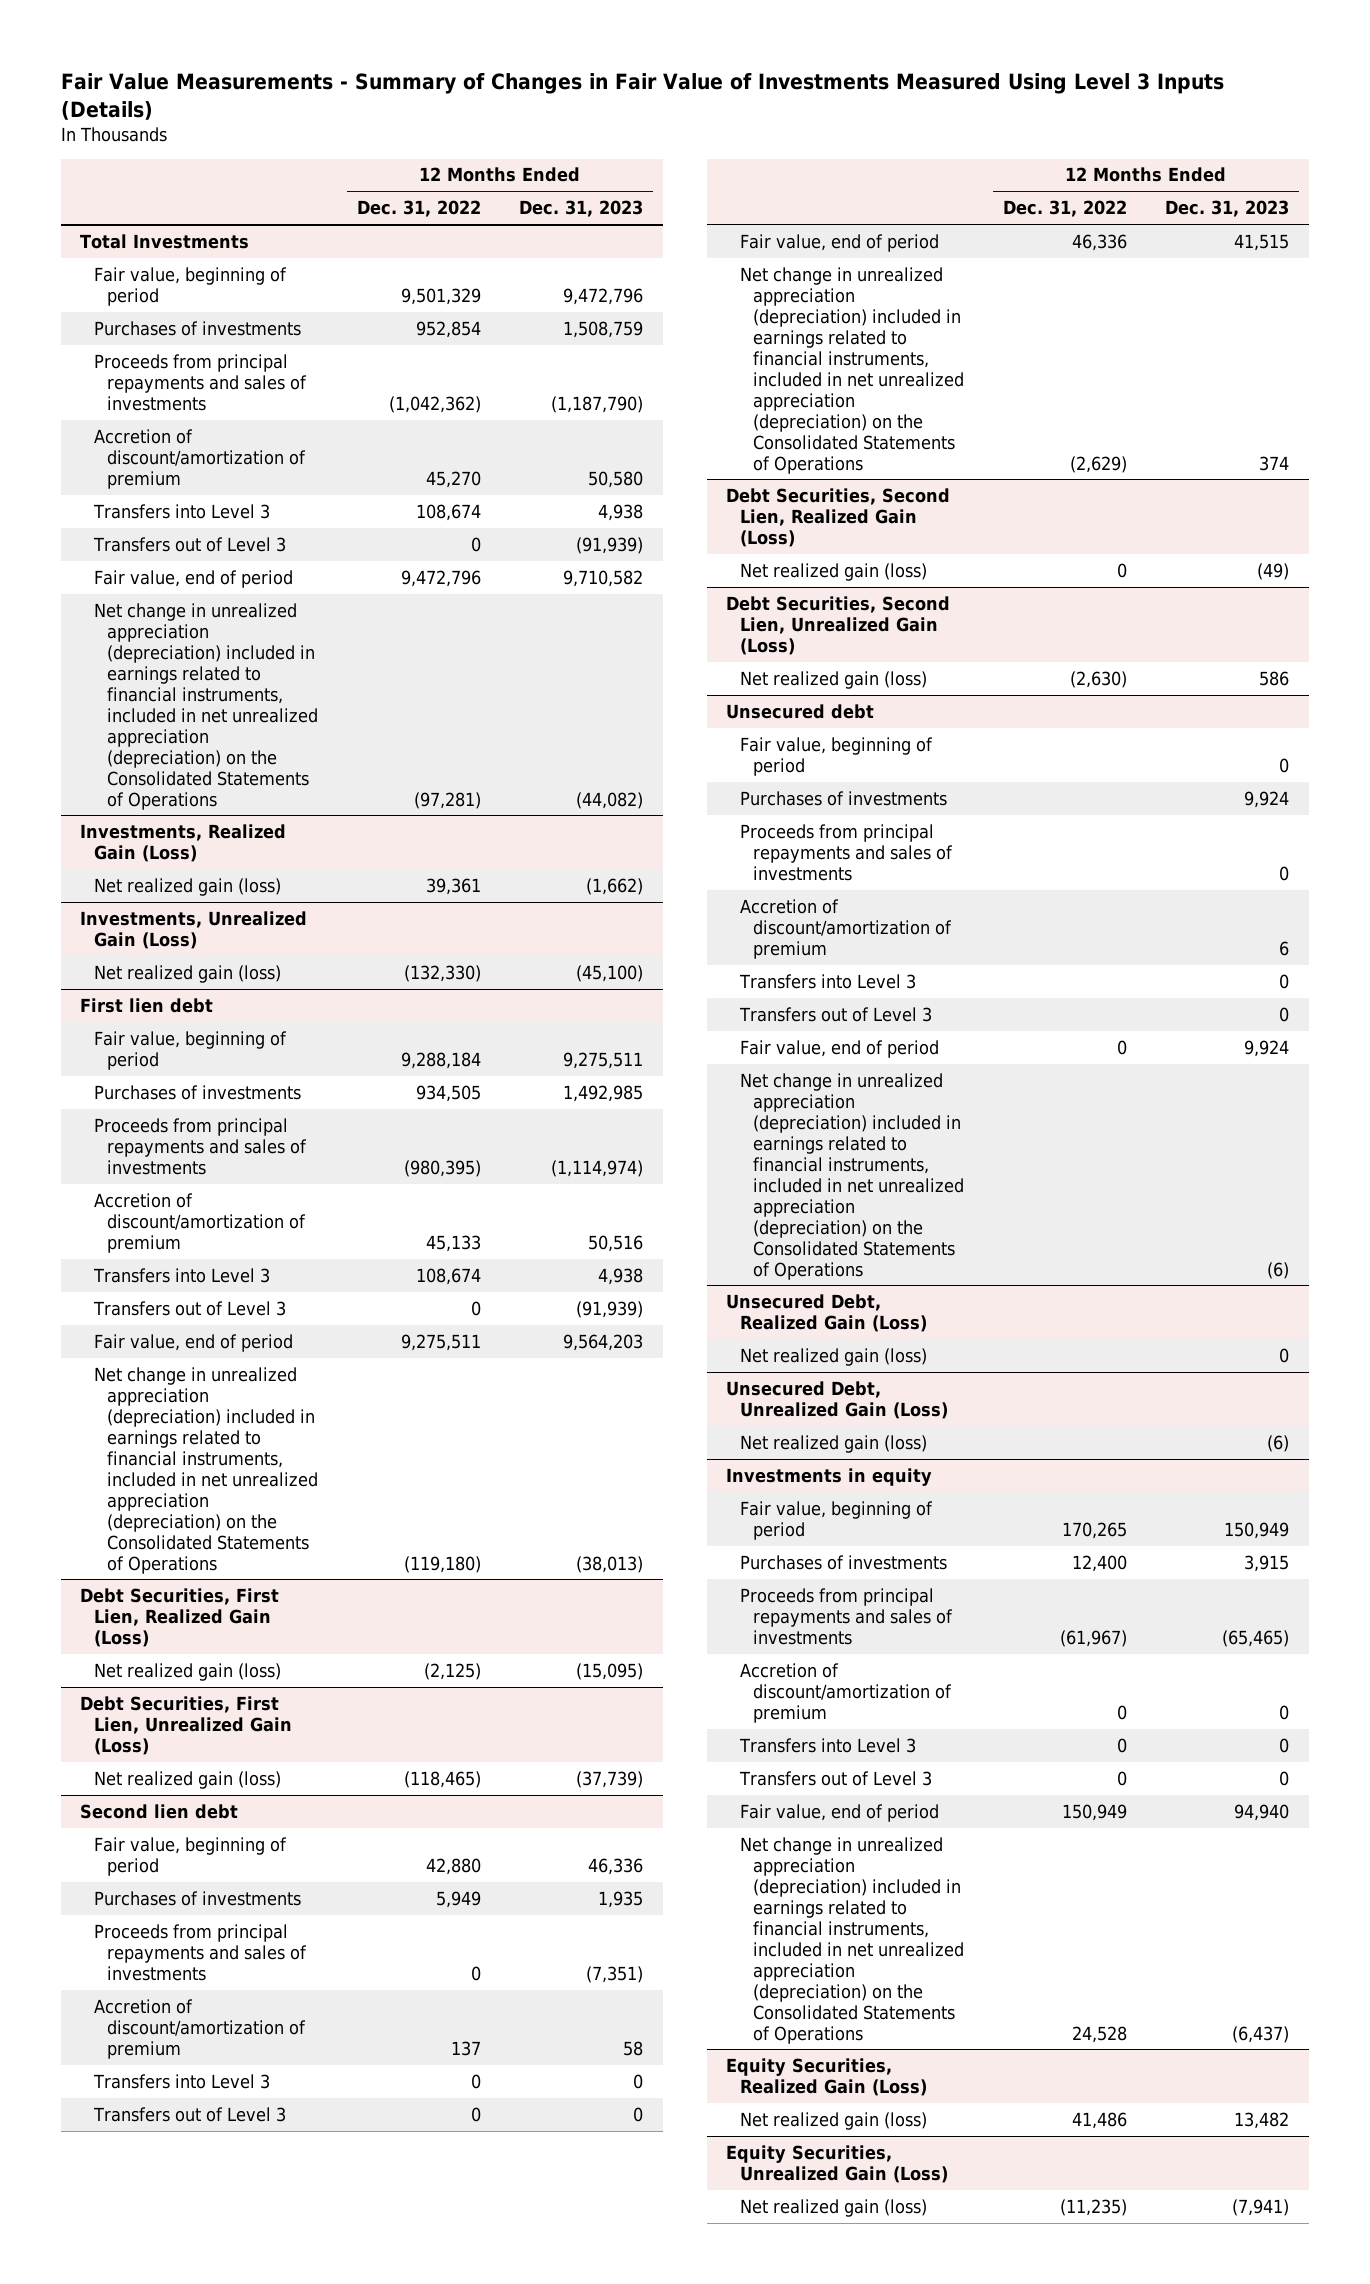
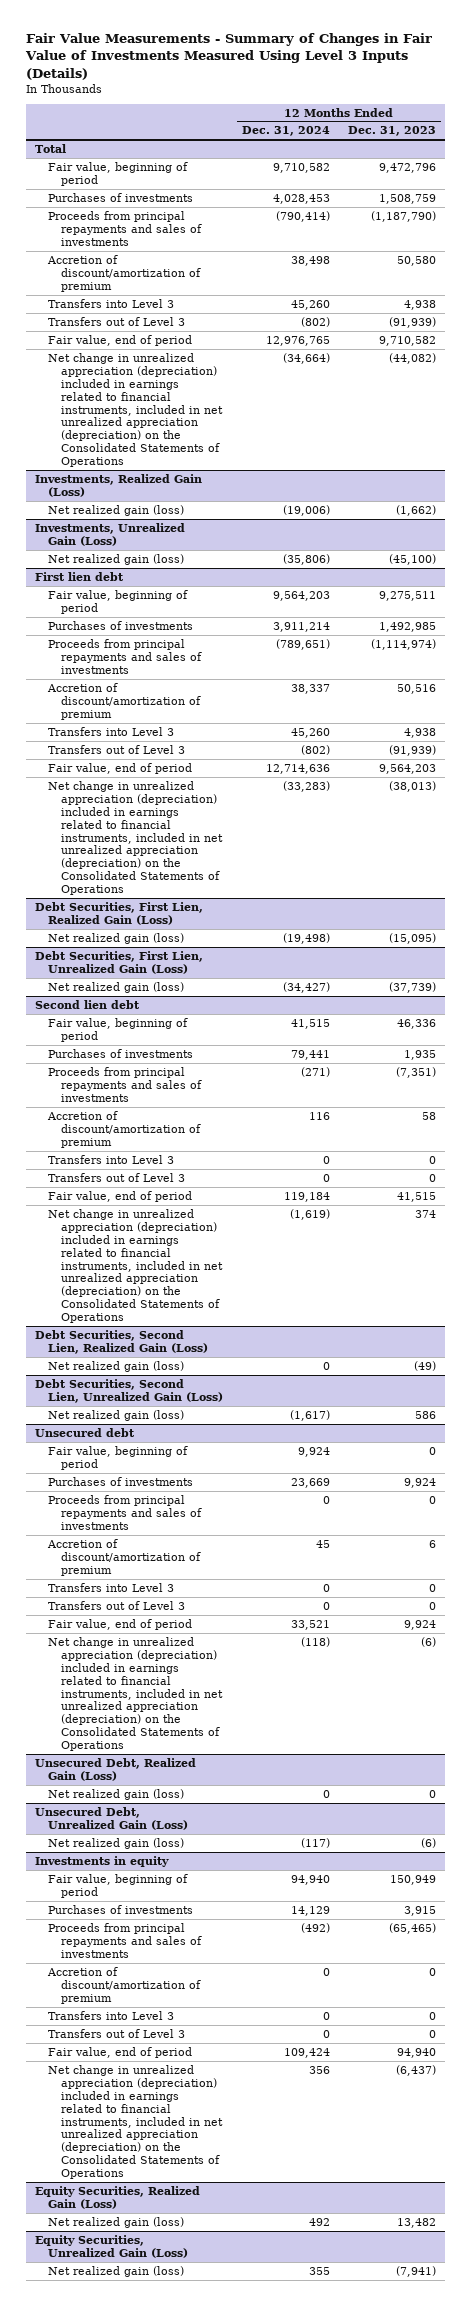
[356,200,481,218] Dec. 31, 2022 -> none
none -> [241,126,330,137] Dec. 31, 2024
[80,233,250,249] Total Investments -> [35,143,67,153] Total

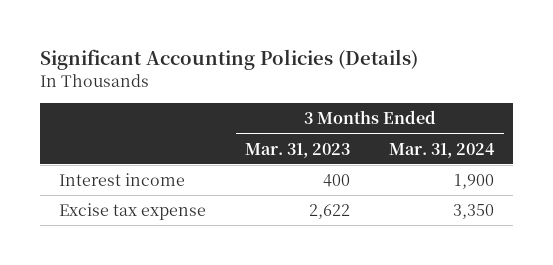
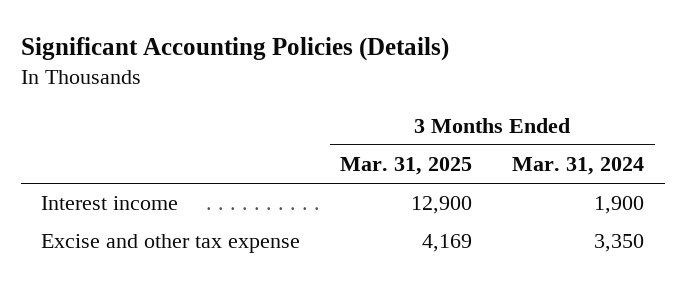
[245,142,351,158] Mar. 31, 2023 -> none
none -> [340,156,473,175] Mar. 31, 2025
[59,202,207,220] Excise tax expense -> [40,234,300,254] Excise and other tax expense

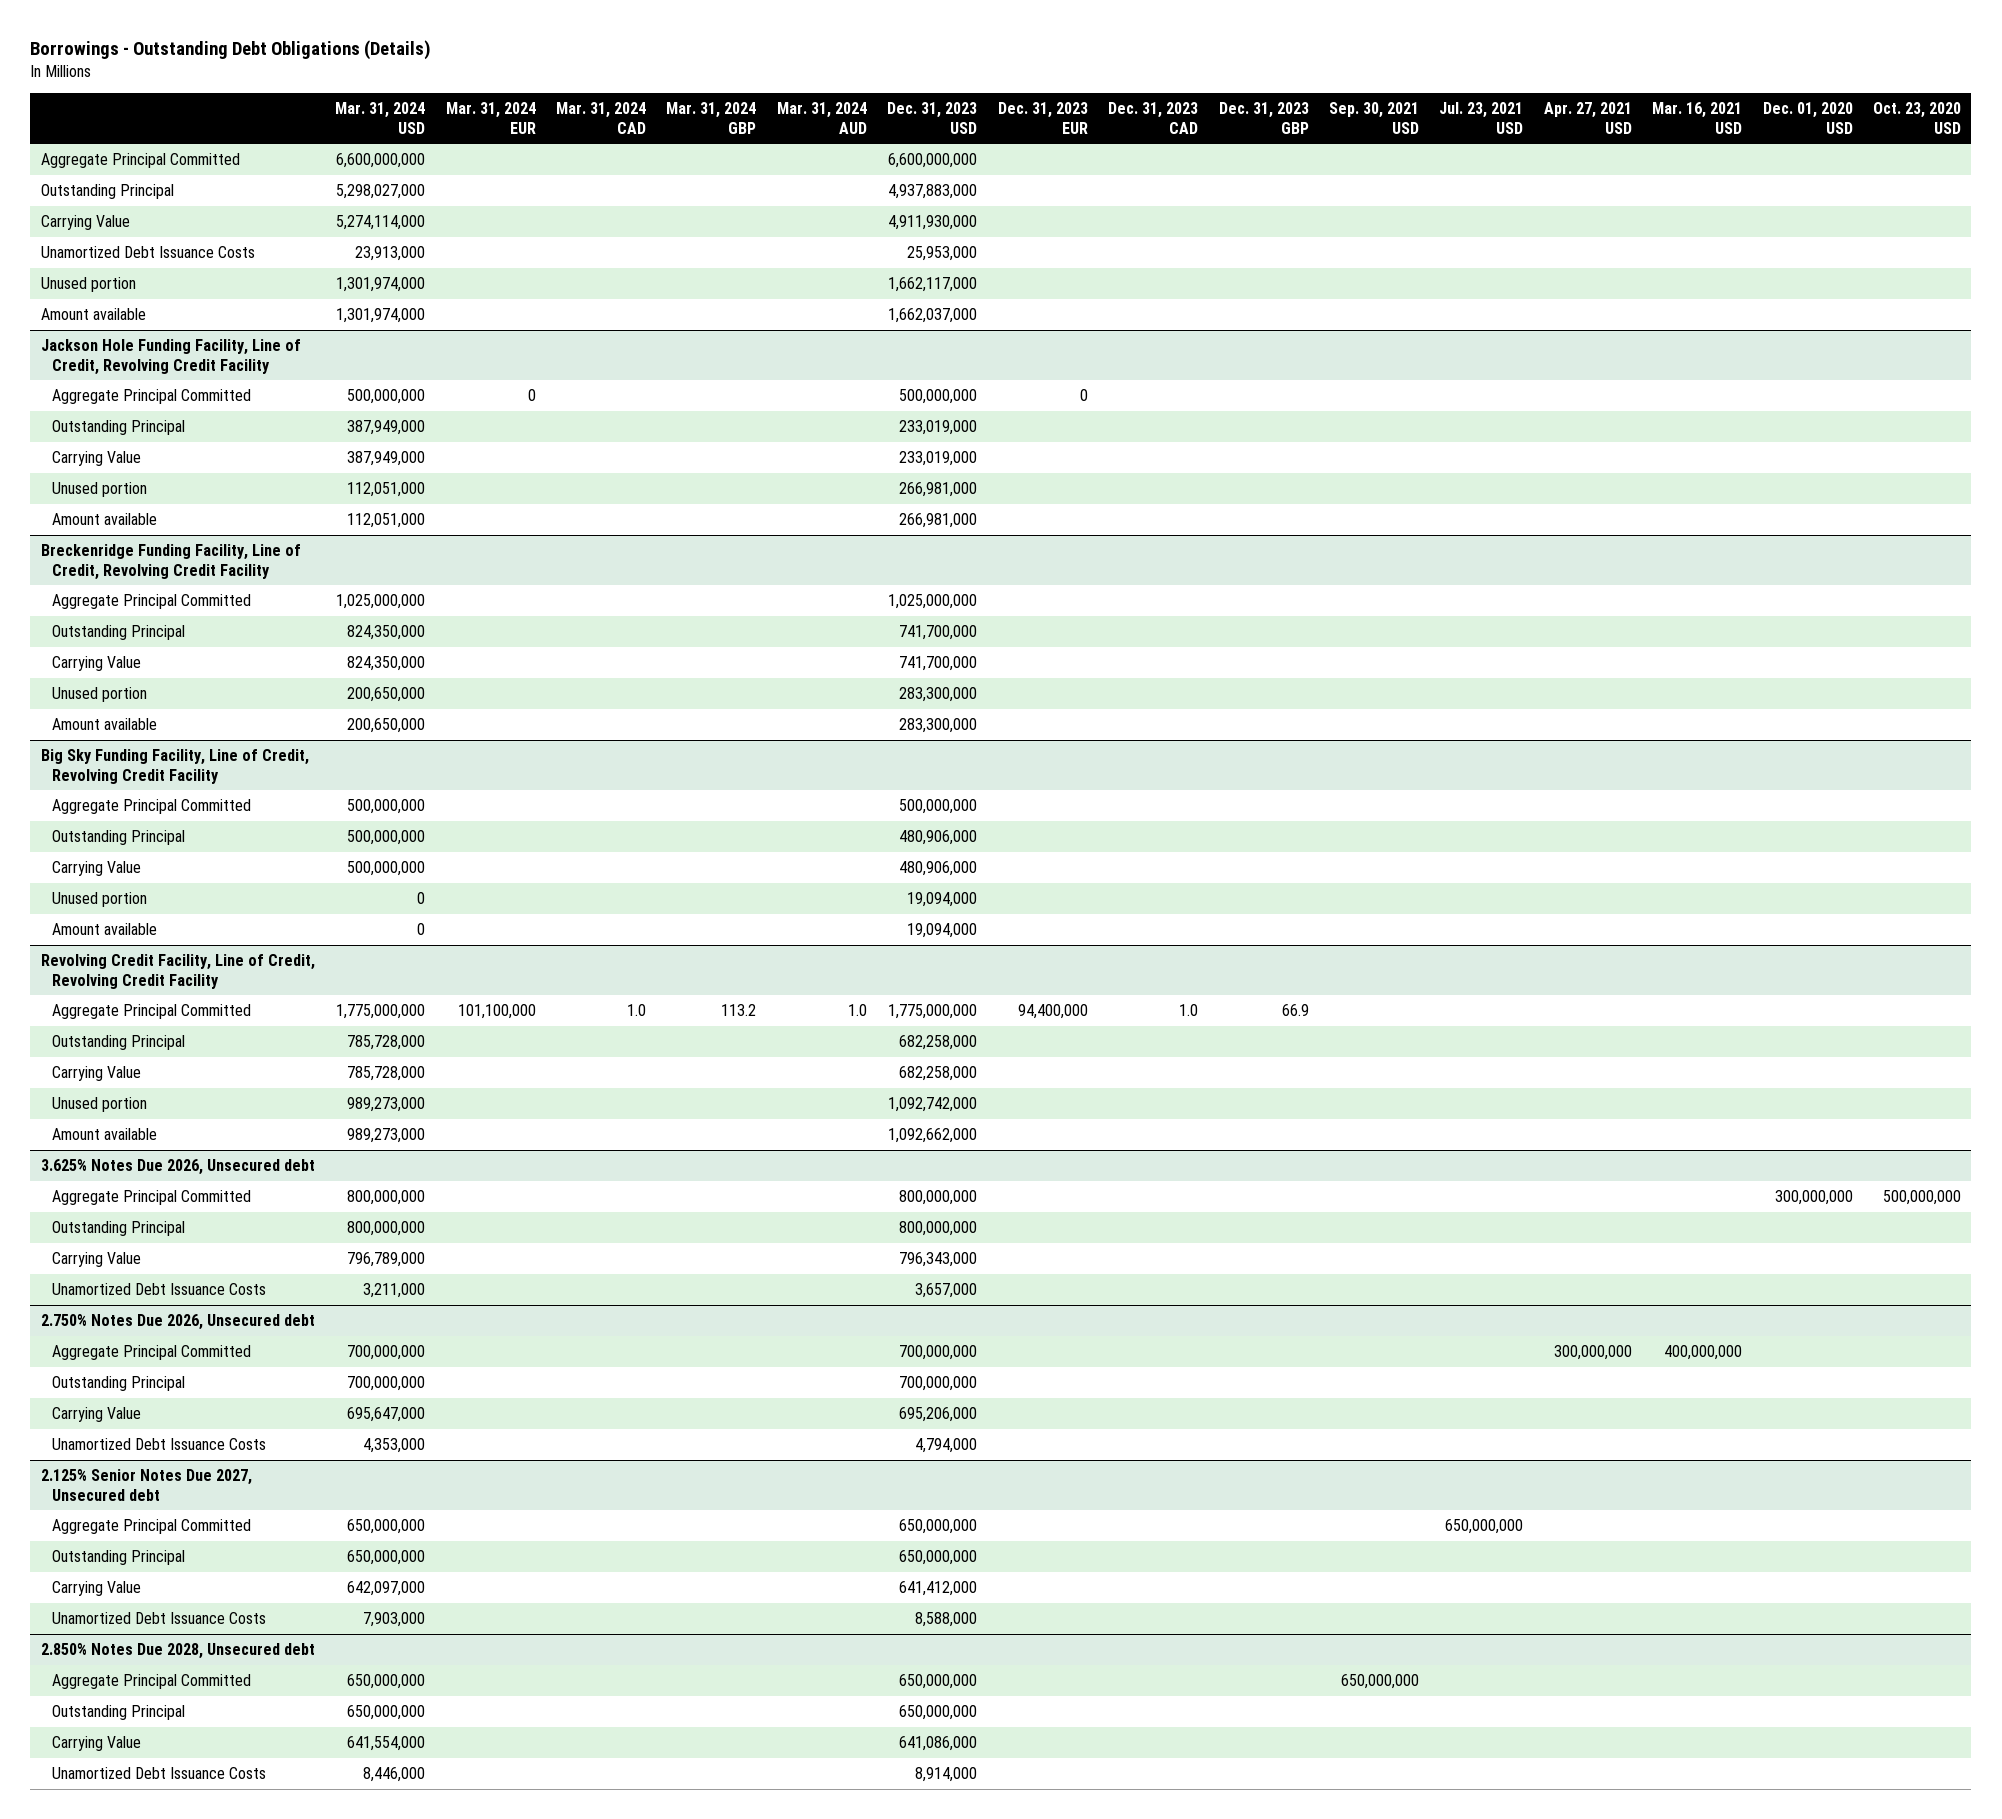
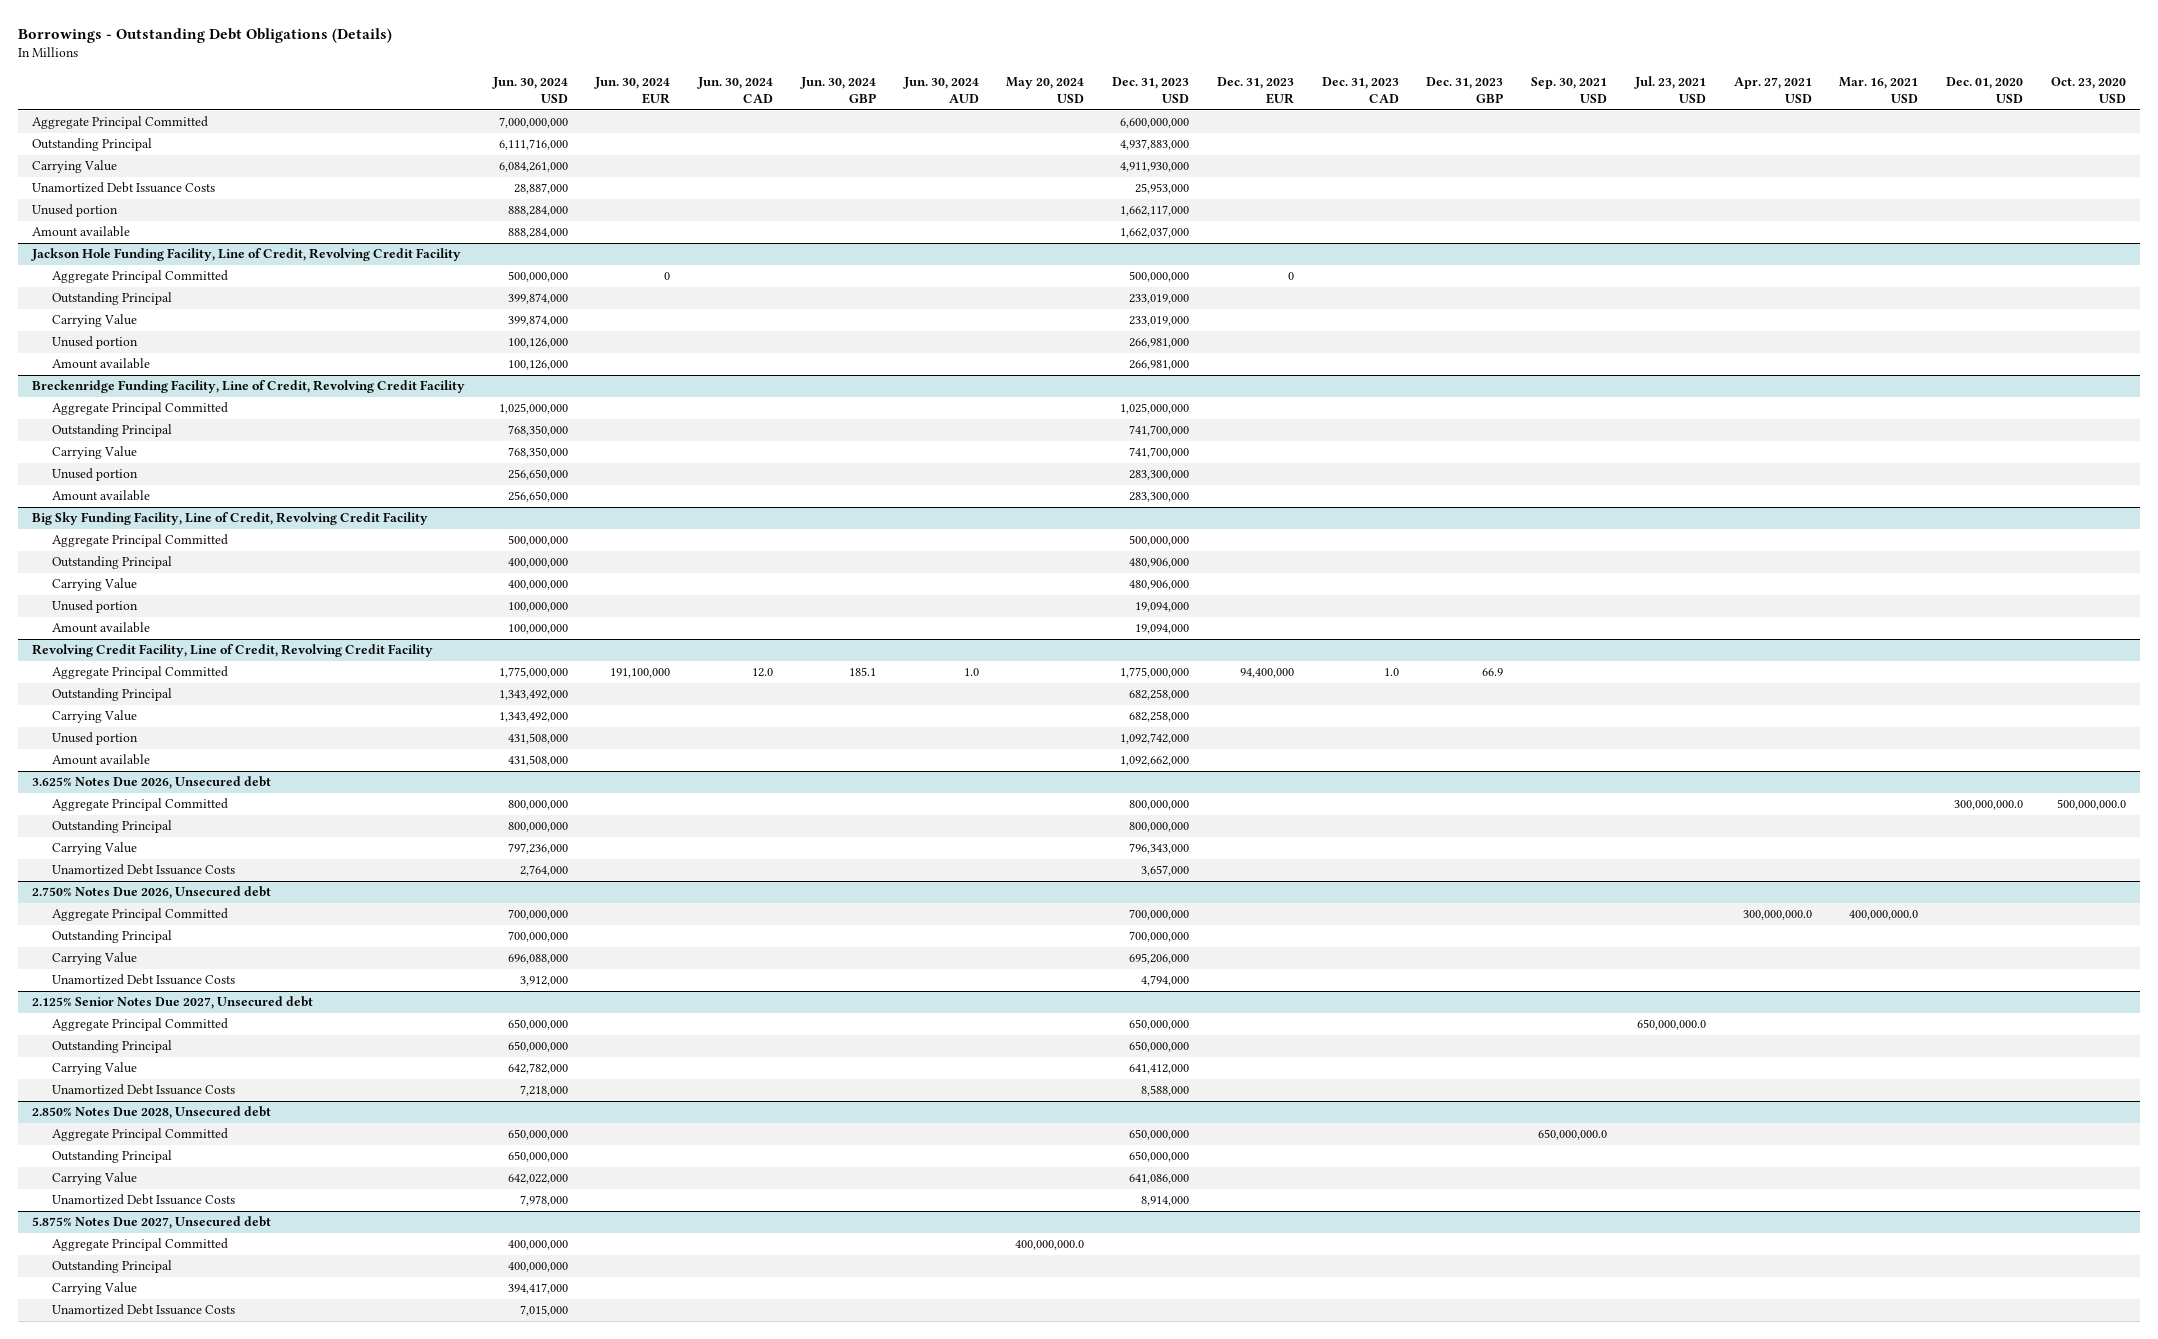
[335,102,426,134] Mar. 31, 2024 USD -> none
[445,102,536,134] Mar. 31, 2024 EUR -> none
[555,102,646,134] Mar. 31, 2024 CAD -> none
[666,102,757,134] Mar. 31, 2024 GBP -> none
[776,102,867,134] Mar. 31, 2024 AUD -> none
none -> [491,77,568,104] Jun. 30, 2024 USD
none -> [594,77,671,105] Jun. 30, 2024 EUR
none -> [697,77,774,104] Jun. 30, 2024 CAD
none -> [799,77,876,104] Jun. 30, 2024 GBP
none -> [902,77,979,104] Jun. 30, 2024 AUD
none -> [1006,77,1085,104] May 20, 2024 USD
[1774,1189,1853,1205] 300,000,000 -> [1954,800,2024,811] 300,000,000.0
[1883,1189,1962,1205] 500,000,000 -> [2056,799,2126,811] 500,000,000.0
[1553,1344,1632,1360] 300,000,000 -> [1742,910,1812,921] 300,000,000.0
[1664,1344,1743,1360] 400,000,000 -> [1849,910,1919,921] 400,000,000.0
[1445,1518,1524,1534] 650,000,000 -> [1636,1019,1706,1031] 650,000,000.0
[1341,1673,1420,1689] 650,000,000 -> [1538,1129,1608,1141] 650,000,000.0
none -> [31,1216,271,1230] 5.875% Notes Due 2027, Unsecured debt
none -> [52,1238,229,1252] Aggregate Principal Committed
none -> [52,1260,173,1274] Outstanding Principal
none -> [52,1282,138,1296] Carrying Value
none -> [52,1304,236,1316] Unamortized Debt Issuance Costs

